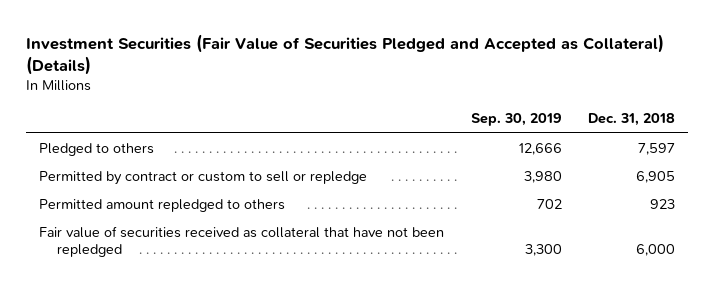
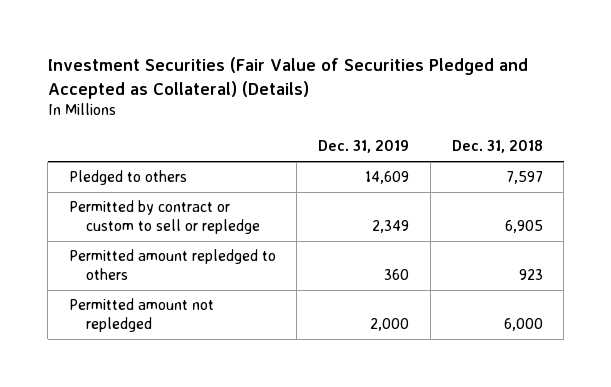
[470,113,562,127] Sep. 30, 2019 -> none
none -> [318,140,410,154] Dec. 31, 2019
[39,225,445,258] Fair value of securities received as collateral that have not been repledged -> [68,298,214,332] Permitted amount not repledged

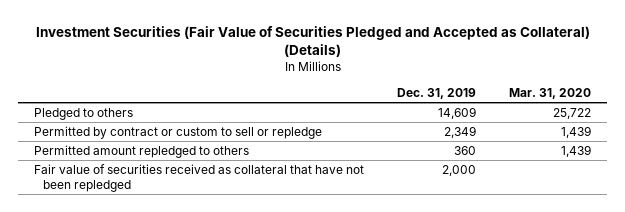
[451,140,543,154] Dec. 31, 2018 -> none
none -> [508,87,591,99] Mar. 31, 2020
[68,298,214,332] Permitted amount not repledged -> [34,164,365,192] Fair value of securities received as collateral that have not been repledged

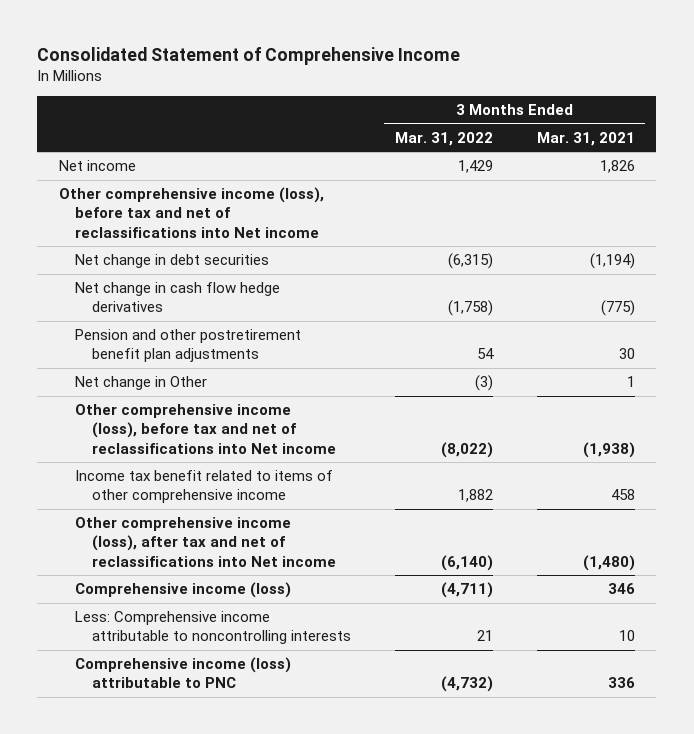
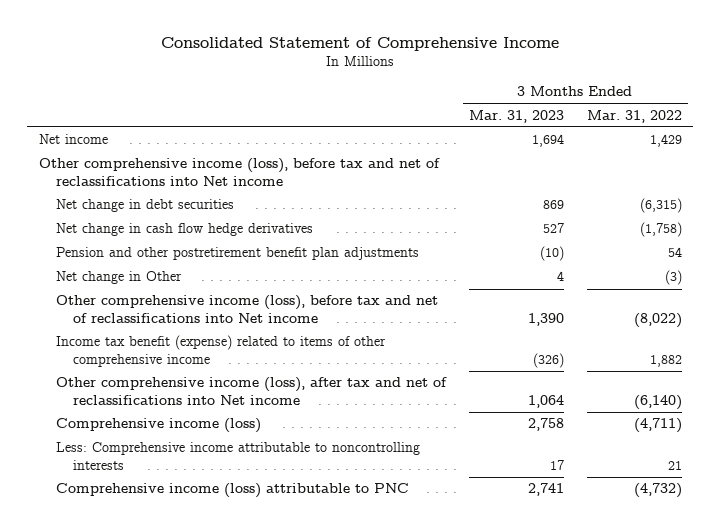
[536,131,635,146] Mar. 31, 2021 -> none
none -> [468,109,564,123] Mar. 31, 2023
[75,470,334,504] Income tax benefit related to items of other comprehensive income -> [55,335,386,367] Income tax benefit (expense) related to items of other comprehensive income

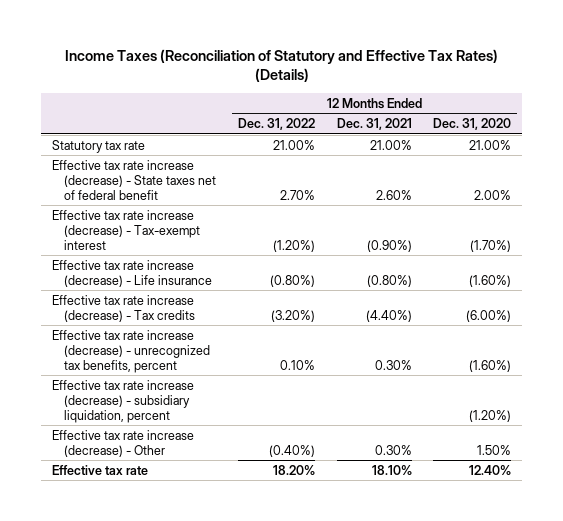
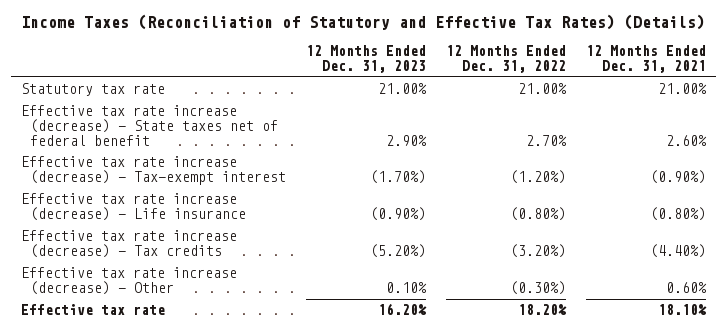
[433,118,512,131] Dec. 31, 2020 -> none
none -> [305,45,426,73] 12 Months Ended Dec. 31, 2023
[51,329,210,373] Effective tax rate increase (decrease) - unrecognized tax benefits, percent -> none
[51,379,194,423] Effective tax rate increase (decrease) - subsidiary liquidation, percent -> none
[268,444,315,457] (0.40%) -> [509,280,566,295] (0.30%)
[374,444,412,455] 0.30% -> [665,281,707,293] 0.60%

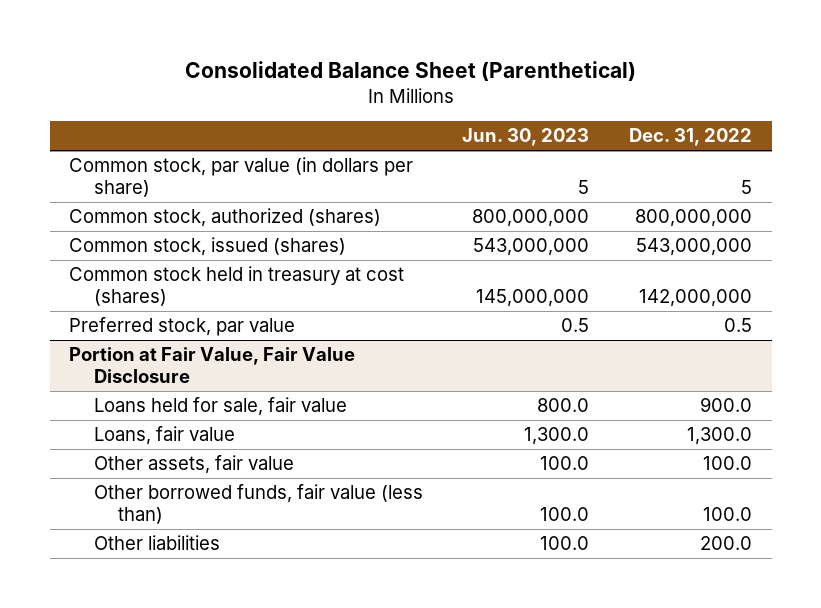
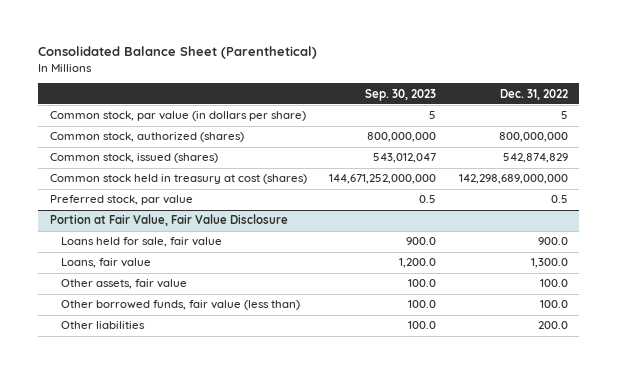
[462,128,590,147] Jun. 30, 2023 -> none
none -> [365,88,437,101] Sep. 30, 2023
[635,238,752,257] 543,000,000 -> [503,153,569,164] 542,874,829
[638,289,752,308] 142,000,000 -> [459,174,569,185] 142,298,689,000,000

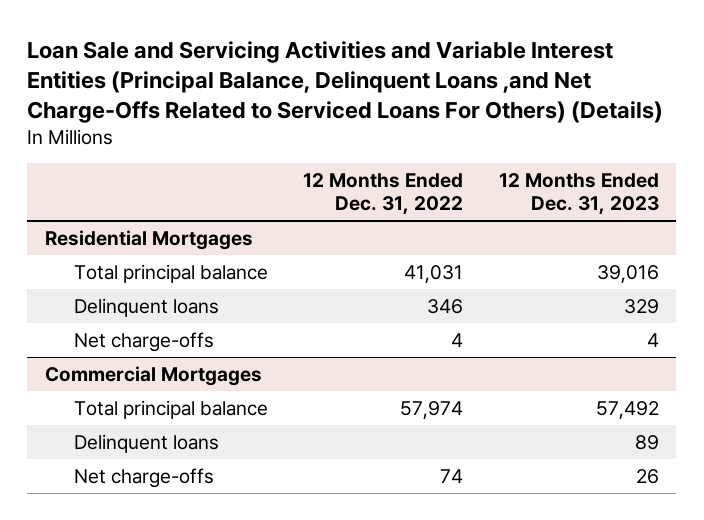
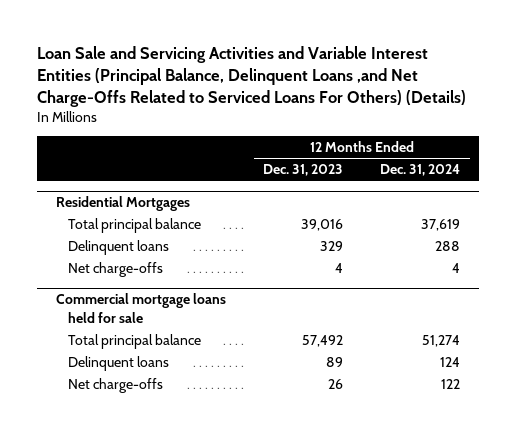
[303,173,464,216] 12 Months Ended Dec. 31, 2022 -> none
none -> [380,164,461,177] Dec. 31, 2024
[45,365,263,386] Commercial Mortgages -> [55,293,226,323] Commercial mortgage loans held for sale

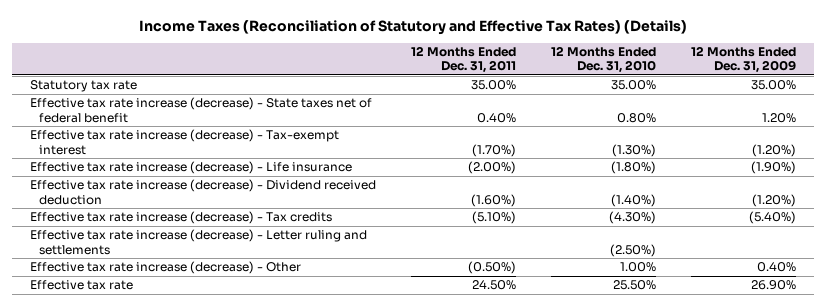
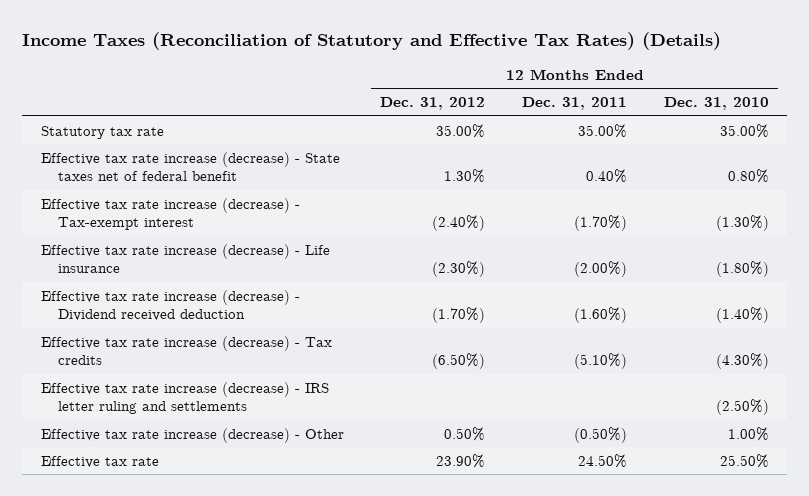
[691,45,797,74] 12 Months Ended Dec. 31, 2009 -> none
none -> [380,97,486,111] Dec. 31, 2012
[29,229,367,255] Effective tax rate increase (decrease) - Letter ruling and settlements -> [40,381,329,415] Effective tax rate increase (decrease) - IRS letter ruling and settlements

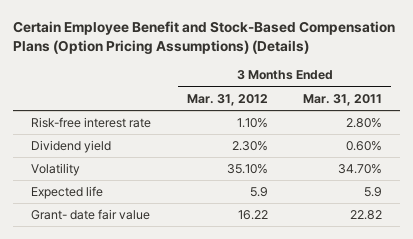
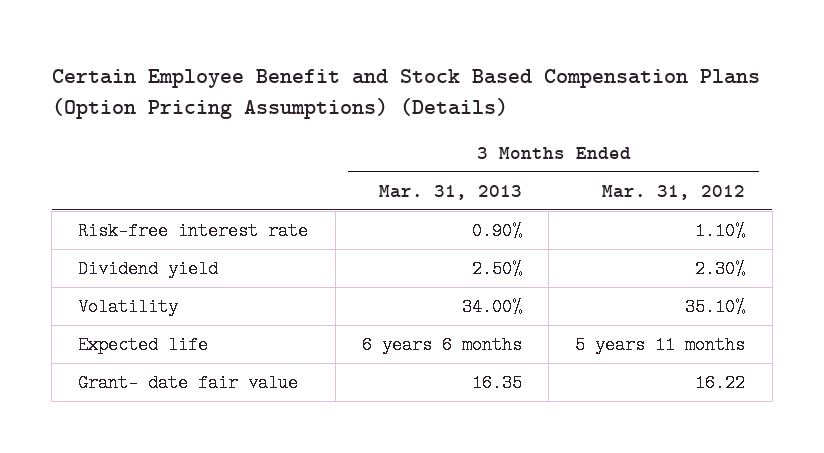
[12,20,395,55] Certain Employee Benefit and Stock-Based Compensation Plans (Option Pricing Assumptions) (Details) -> [51,68,760,120] Certain Employee Benefit and Stock Based Compensation Plans (Option Pricing Assumptions) (Details)
[303,93,383,106] Mar. 31, 2011 -> none
none -> [378,184,522,200] Mar. 31, 2013
[249,187,268,198] 5.9 -> [575,335,746,354] 5 years 11 months

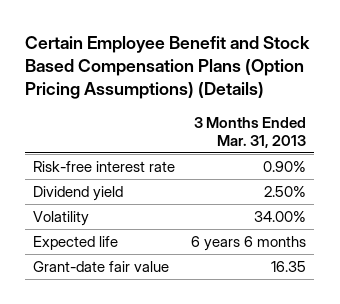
[602,184,746,200] Mar. 31, 2012 -> none
[78,373,299,392] Grant- date fair value -> [33,261,170,273] Grant-date fair value

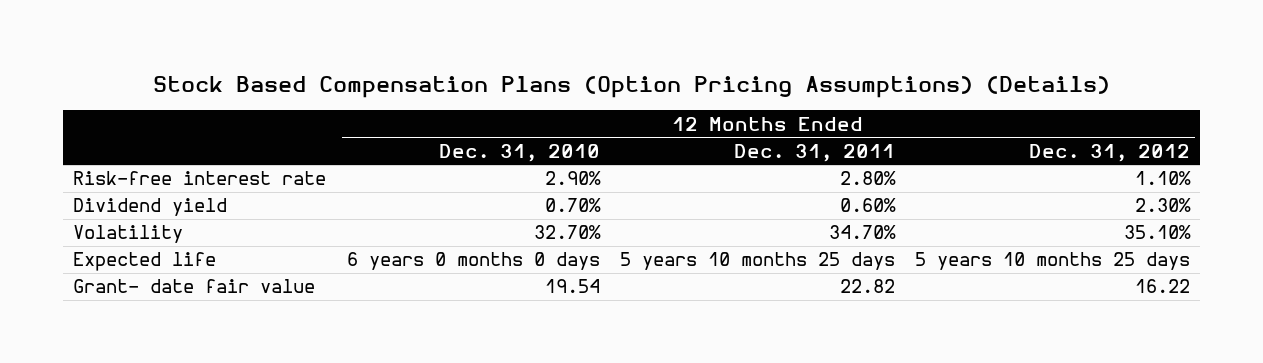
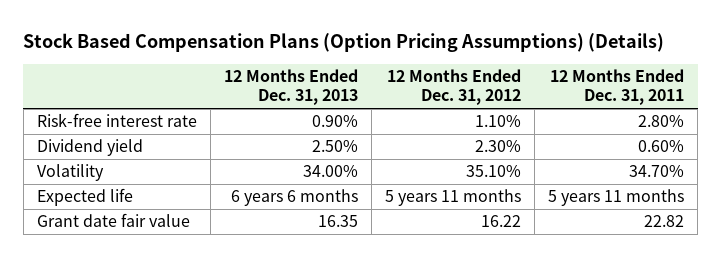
[438,143,600,162] Dec. 31, 2010 -> none
none -> [223,68,358,106] 12 Months Ended Dec. 31, 2013
[619,252,895,271] 5 years 10 months 25 days -> [547,189,684,207] 5 years 11 months
[914,252,1190,271] 5 years 10 months 25 days -> [384,189,521,207] 5 years 11 months
[73,279,316,294] Grant- date fair value -> [36,213,190,228] Grant date fair value

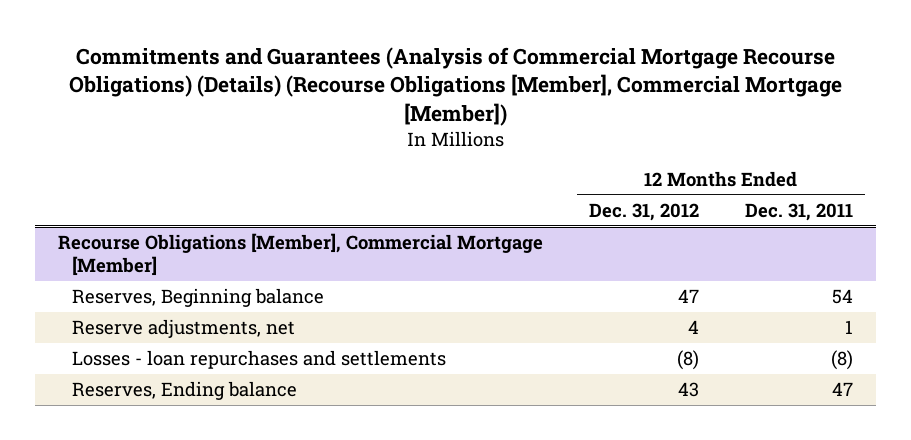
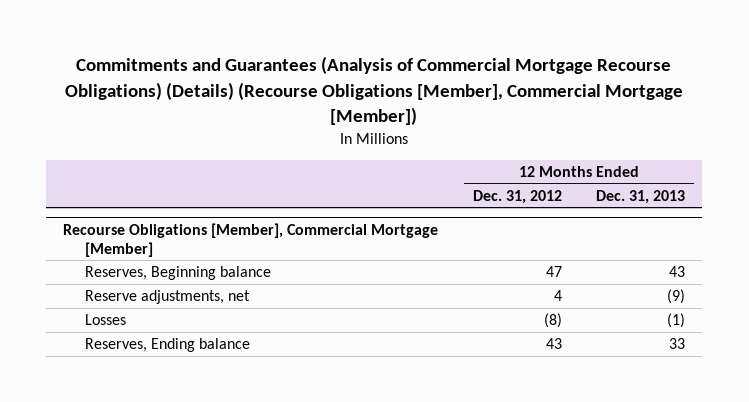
[745,203,854,222] Dec. 31, 2011 -> none
none -> [596,189,686,204] Dec. 31, 2013
[71,350,446,370] Losses - loan repurchases and settlements -> [84,314,126,326] Losses

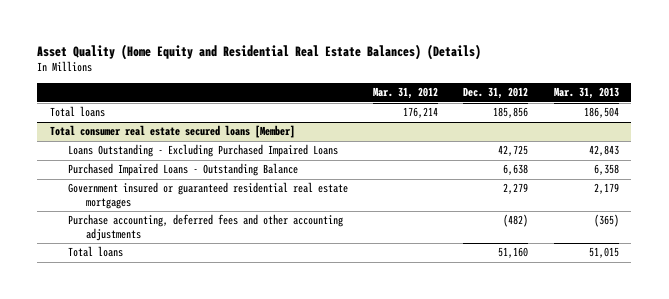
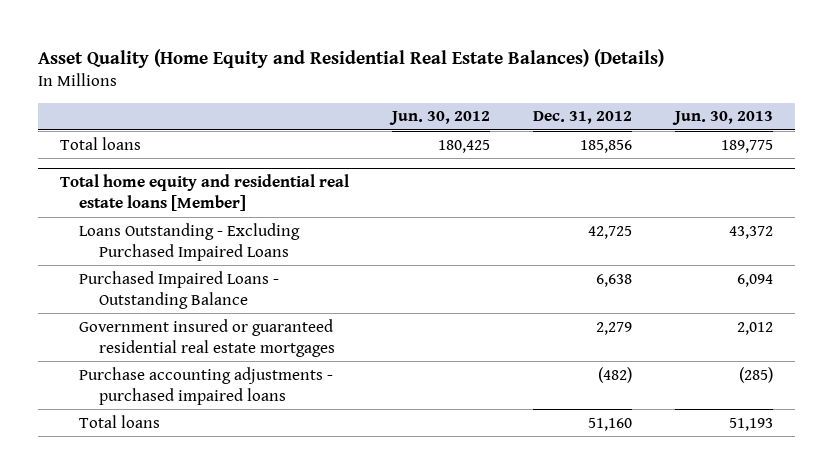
[373,87,439,100] Mar. 31, 2012 -> none
[553,87,619,100] Mar. 31, 2013 -> none
none -> [388,111,490,126] Jun. 30, 2012
none -> [672,111,774,126] Jun. 30, 2013
[49,125,295,139] Total consumer real estate secured loans [Member] -> none
none -> [59,174,349,212] Total home equity and residential real estate loans [Member]
[68,214,344,241] Purchase accounting, deferred fees and other accounting adjustments -> [79,366,334,405] Purchase accounting adjustments - purchased impaired loans

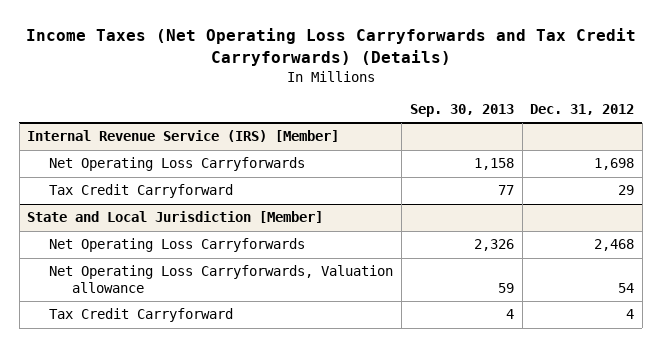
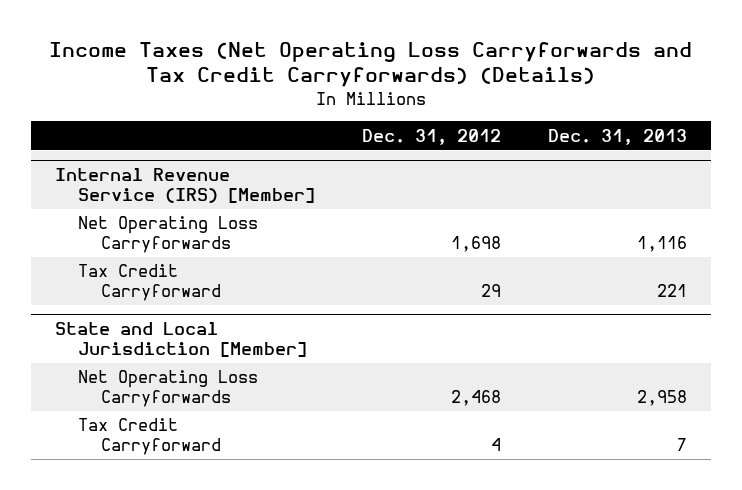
[409,104,514,118] Sep. 30, 2013 -> none
none -> [548,128,688,145] Dec. 31, 2013
[49,265,394,294] Net Operating Loss Carryforwards, Valuation allowance -> none

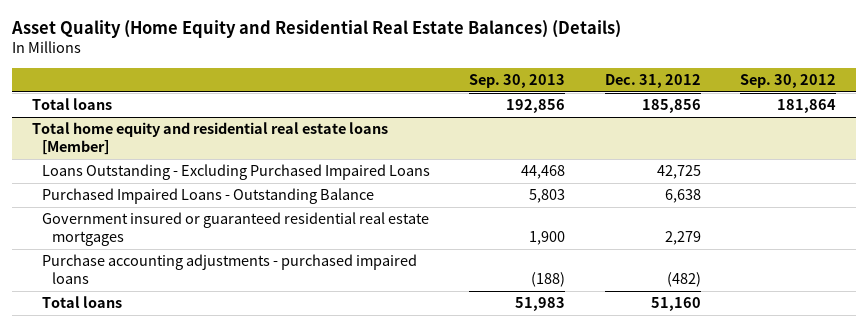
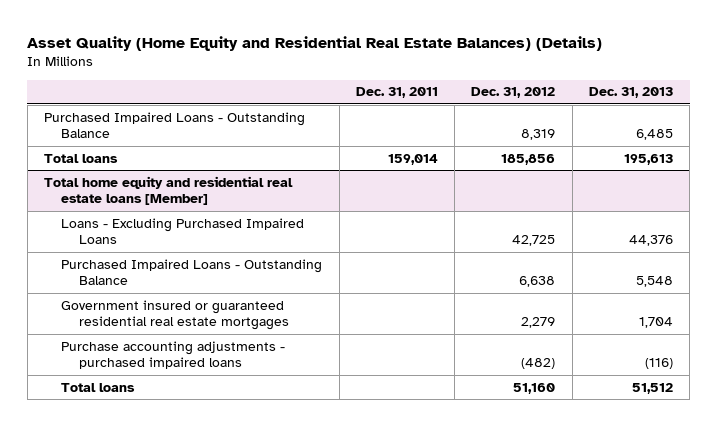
[469,73,566,88] Sep. 30, 2013 -> none
[740,73,837,88] Sep. 30, 2012 -> none
none -> [355,87,438,99] Dec. 31, 2011
none -> [588,87,673,99] Dec. 31, 2013
none -> [44,111,306,138] Purchased Impaired Loans - Outstanding Balance
[41,164,430,181] Loans Outstanding - Excluding Purchased Impaired Loans -> [61,217,305,244] Loans - Excluding Purchased Impaired Loans

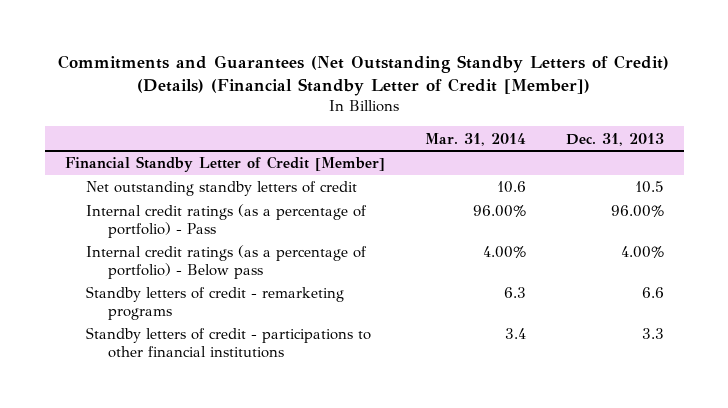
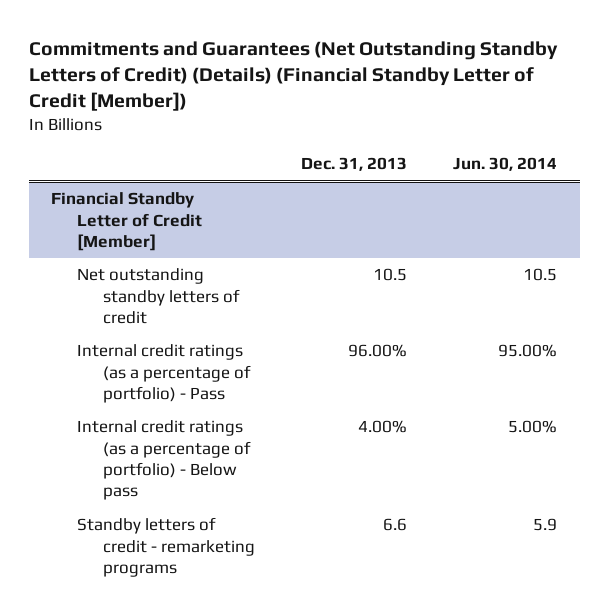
[424,132,526,146] Mar. 31, 2014 -> none
none -> [452,157,557,172] Jun. 30, 2014
[86,327,372,358] Standby letters of credit - participations to other financial institutions -> none

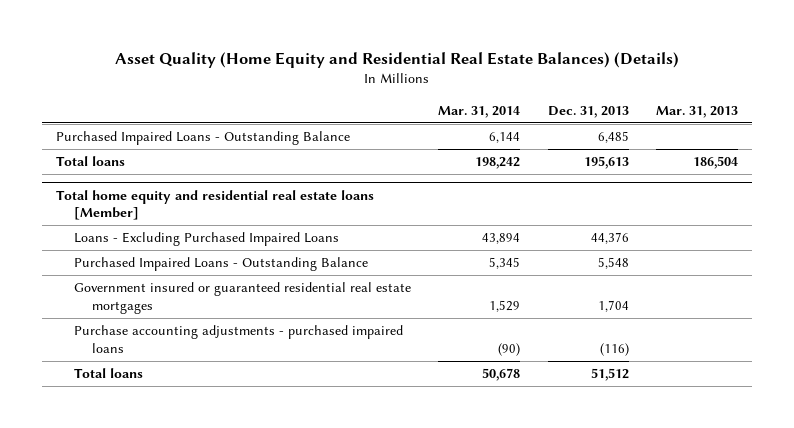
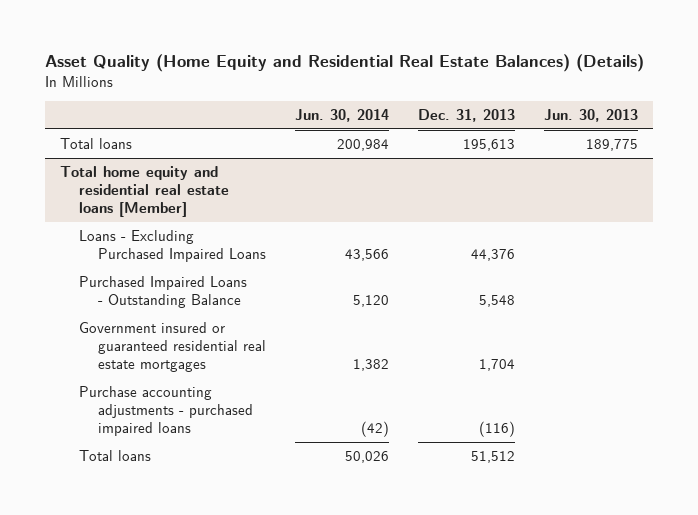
[438,105,521,118] Mar. 31, 2014 -> none
[656,105,739,118] Mar. 31, 2013 -> none
none -> [295,108,390,122] Jun. 30, 2014
none -> [544,108,639,122] Jun. 30, 2013
[55,131,350,146] Purchased Impaired Loans - Outstanding Balance -> none

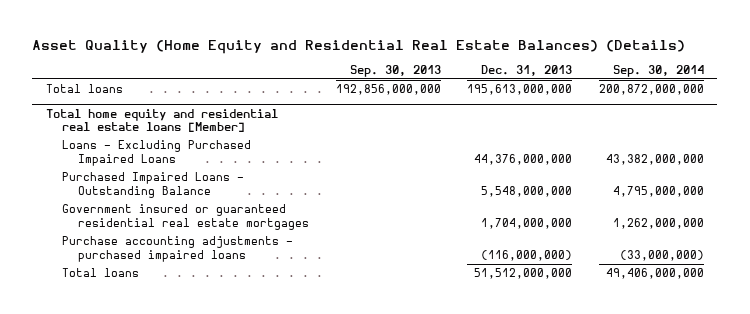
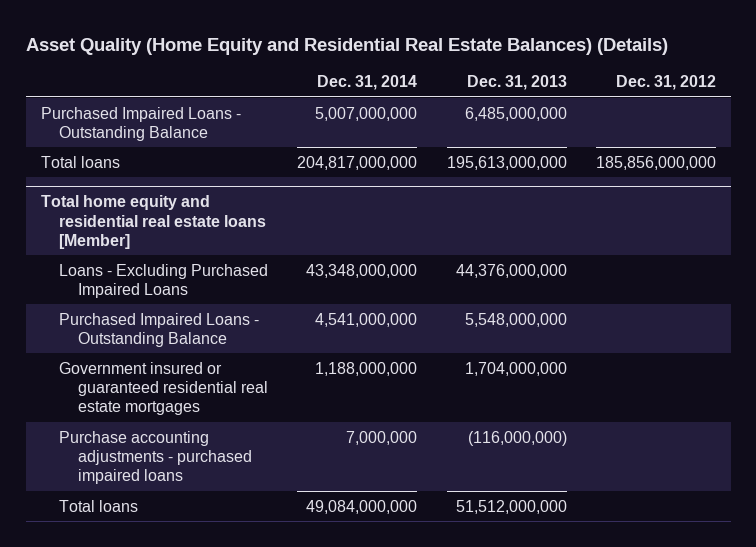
[349,64,441,77] Sep. 30, 2013 -> none
[613,64,705,77] Sep. 30, 2014 -> none
none -> [317,75,418,91] Dec. 31, 2014
none -> [615,75,716,91] Dec. 31, 2012
none -> [40,106,241,141] Purchased Impaired Loans - Outstanding Balance

